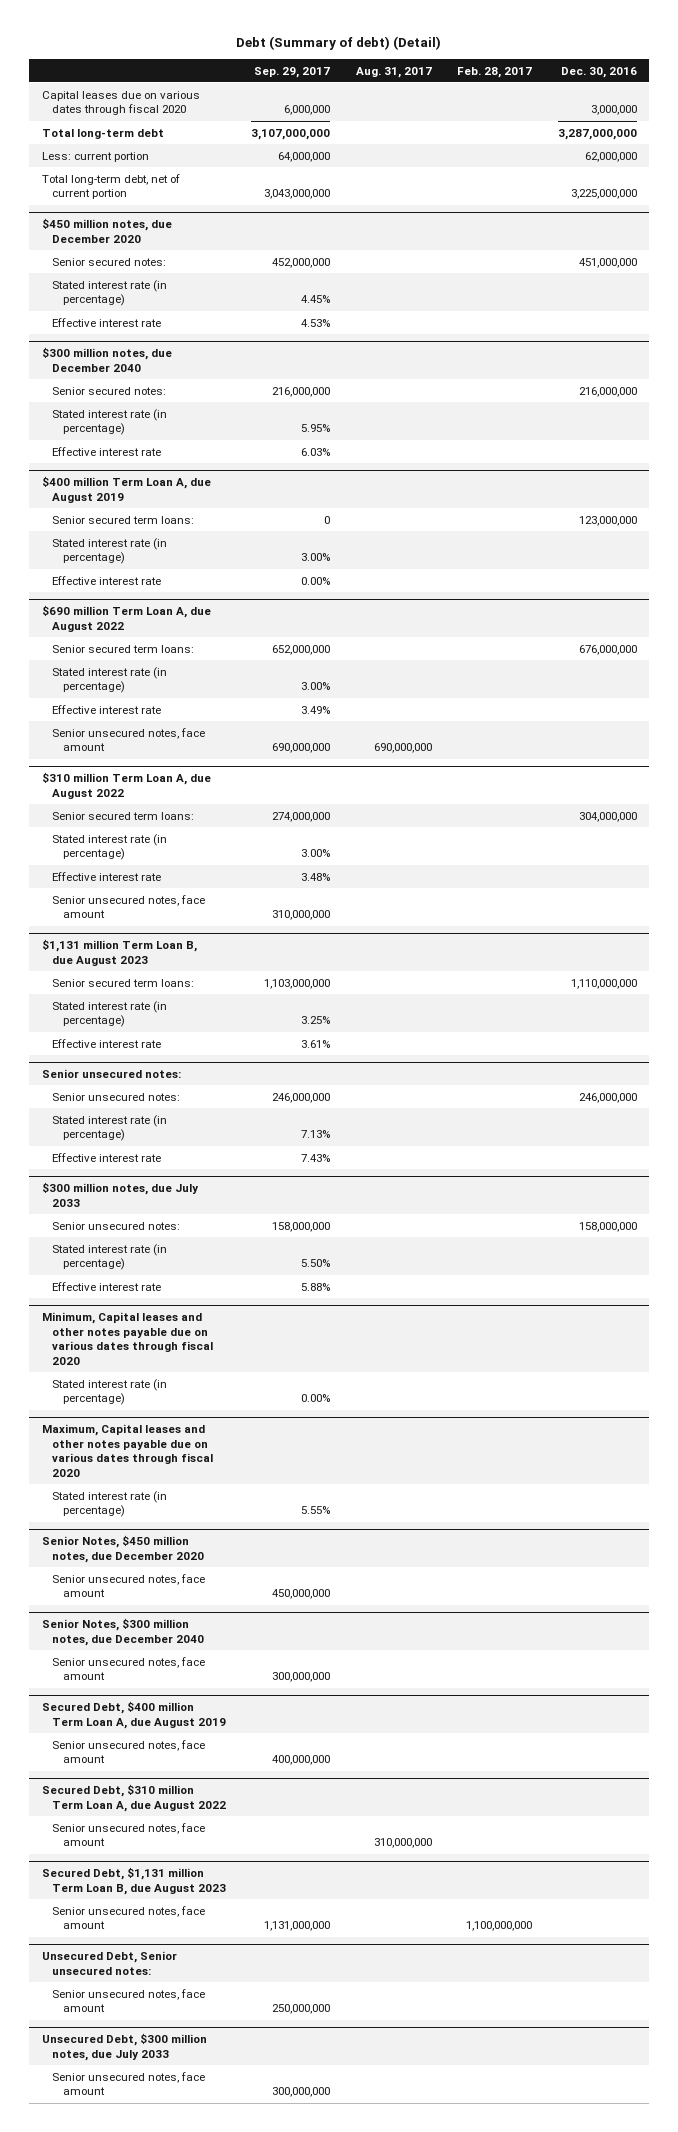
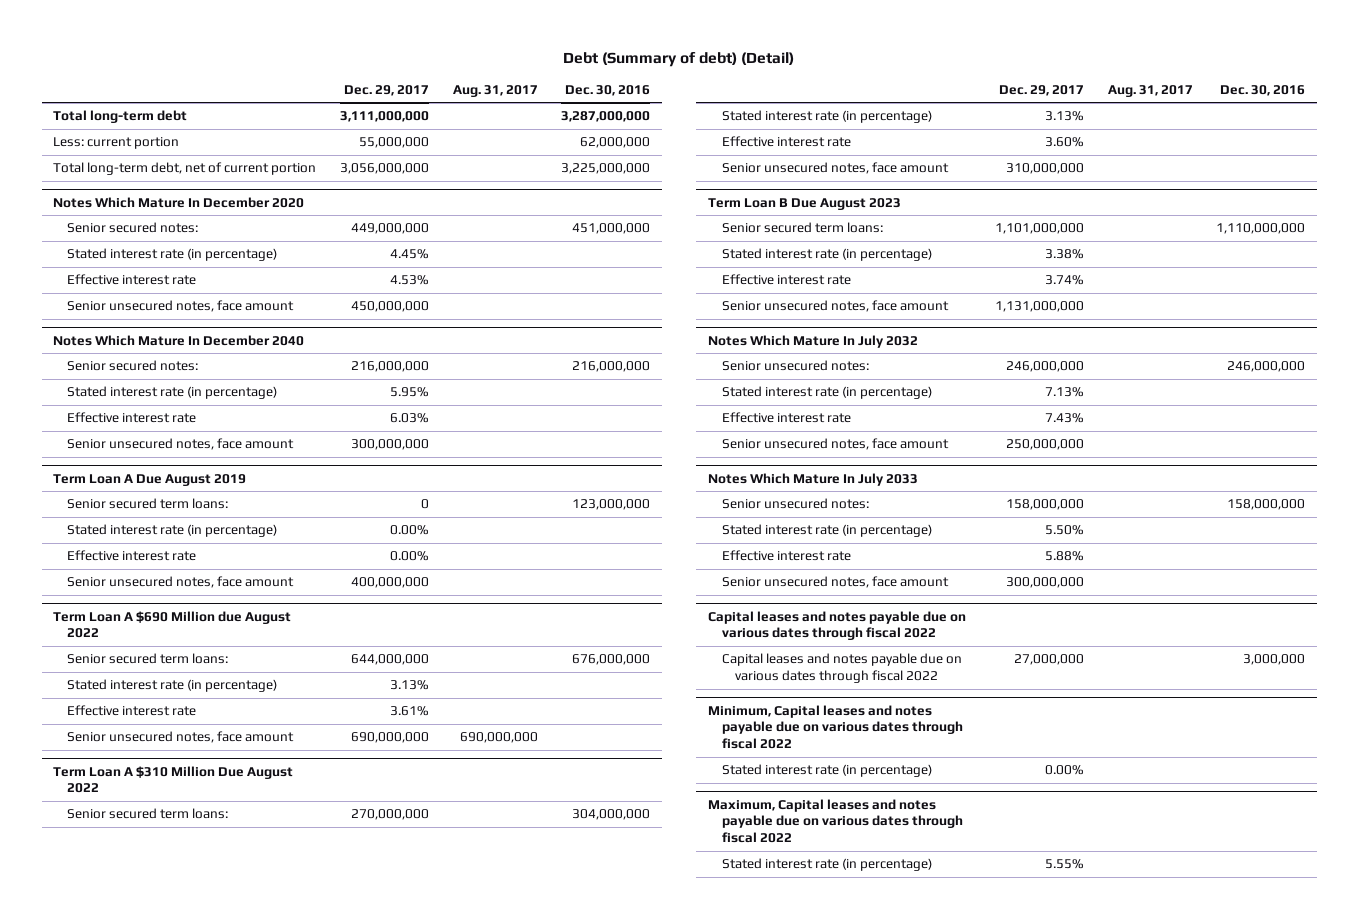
[254,66,331,78] Sep. 29, 2017 -> none
[457,66,533,78] Feb. 28, 2017 -> none
none -> [344,84,430,96] Dec. 29, 2017
[41,90,200,116] Capital leases due on various dates through fiscal 2020 -> none
[41,217,172,243] $450 million notes, due December 2020 -> [53,196,305,208] Notes Which Mature In December 2020
none -> [67,300,295,313] Senior unsecured notes, face amount
[41,346,172,372] $300 million notes, due December 2040 -> [53,334,305,346] Notes Which Mature In December 2040
none -> [67,438,295,451] Senior unsecured notes, face amount
[41,475,211,503] $400 million Term Loan A, due August 2019 -> [53,473,247,486] Term Loan A Due August 2019
none -> [67,576,295,589] Senior unsecured notes, face amount
[41,604,211,632] $690 million Term Loan A, due August 2022 -> [53,610,292,639] Term Loan A $690 Million due August 2022
[41,771,211,799] $310 million Term Loan A, due August 2022 -> [53,765,294,794] Term Loan A $310 Million Due August 2022
[41,938,197,966] $1,131 million Term Loan B, due August 2023 -> [708,197,902,210] Term Loan B Due August 2023
none -> [721,300,949,313] Senior unsecured notes, face amount
[41,1068,181,1078] Senior unsecured notes: -> [708,334,919,348] Notes Which Mature In July 2032
none -> [721,438,949,451] Senior unsecured notes, face amount
[41,1181,199,1207] $300 million notes, due July 2033 -> [708,472,919,486] Notes Which Mature In July 2033
none -> [721,576,949,589] Senior unsecured notes, face amount
none -> [708,610,967,641] Capital leases and notes payable due on various dates through fiscal 2022
none -> [721,653,962,684] Capital leases and notes payable due on various dates through fiscal 2022
[41,1311,214,1365] Minimum, Capital leases and other notes payable due on various dates through fiscal 2020 -> [708,704,963,749] Minimum, Capital leases and notes payable due on various dates through fiscal 2022
[41,1423,214,1477] Maximum, Capital leases and other notes payable due on various dates through fiscal 2020 -> [708,798,963,843] Maximum, Capital leases and notes payable due on various dates through fiscal 2022
[41,1534,205,1563] Senior Notes, $450 million notes, due December 2020 -> none
[52,1573,206,1598] Senior unsecured notes, face amount -> none
[41,1617,205,1646] Senior Notes, $300 million notes, due December 2040 -> none
[52,1656,206,1681] Senior unsecured notes, face amount -> none
[41,1700,227,1729] Secured Debt, $400 million Term Loan A, due August 2019 -> none
[52,1739,206,1764] Senior unsecured notes, face amount -> none
[41,1783,227,1812] Secured Debt, $310 million Term Loan A, due August 2022 -> none
[52,1822,206,1847] Senior unsecured notes, face amount -> none
[41,1866,227,1895] Secured Debt, $1,131 million Term Loan B, due August 2023 -> none
[52,1905,206,1930] Senior unsecured notes, face amount -> none
[41,1950,177,1975] Unsecured Debt, Senior unsecured notes: -> none
[52,1988,206,2013] Senior unsecured notes, face amount -> none
[41,2032,207,2061] Unsecured Debt, $300 million notes, due July 2033 -> none
[52,2071,206,2096] Senior unsecured notes, face amount -> none

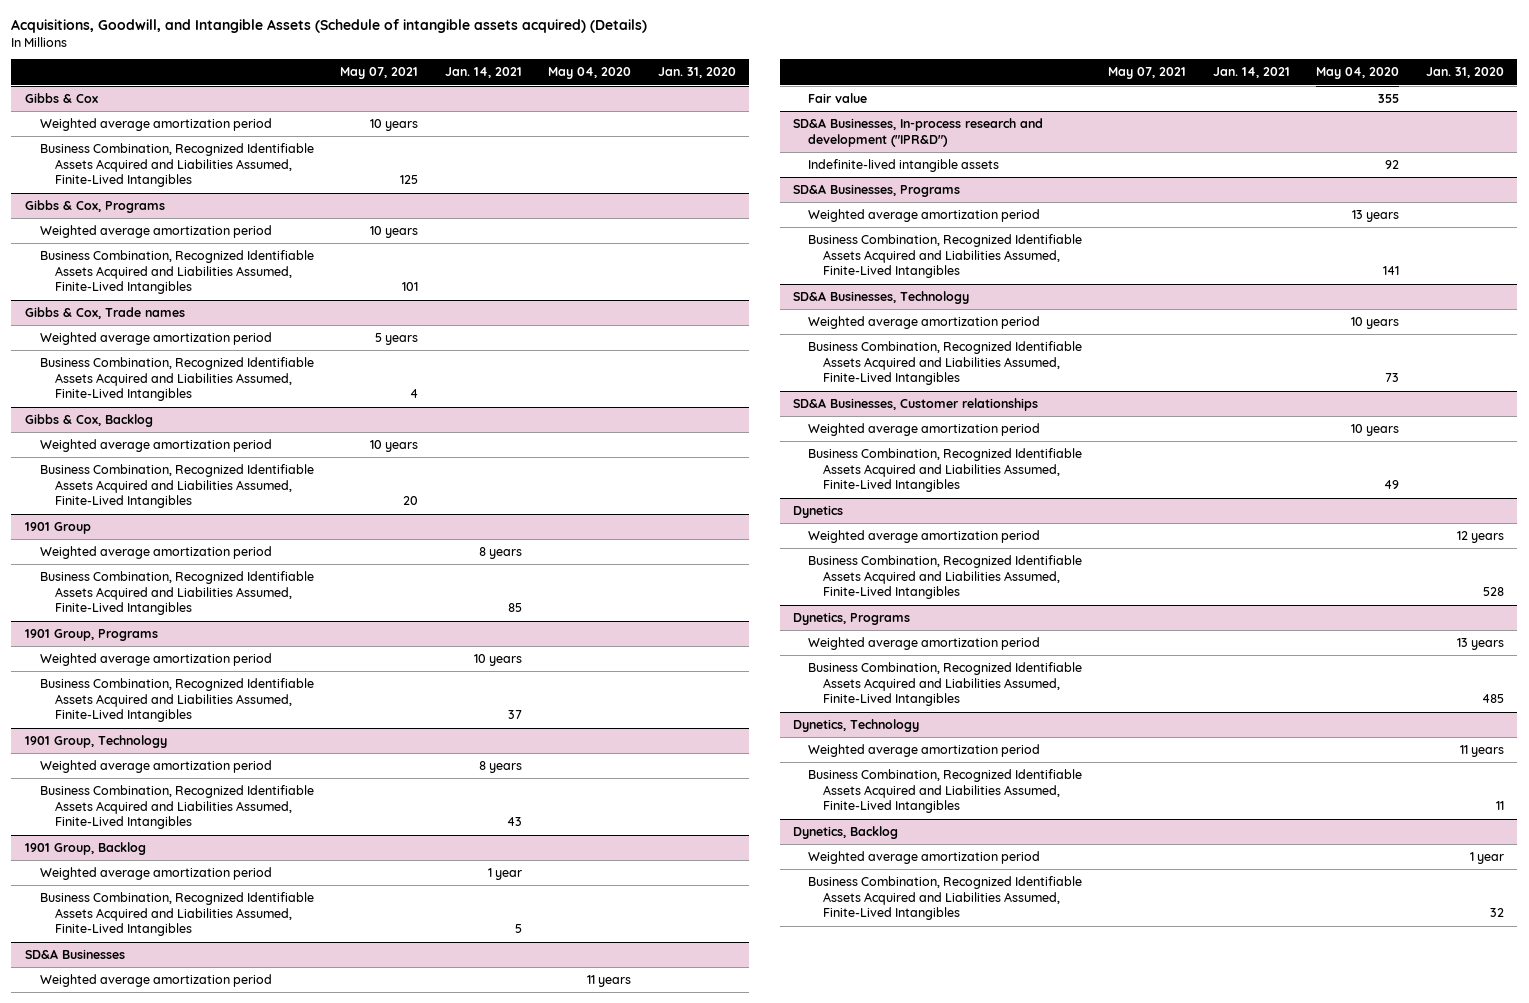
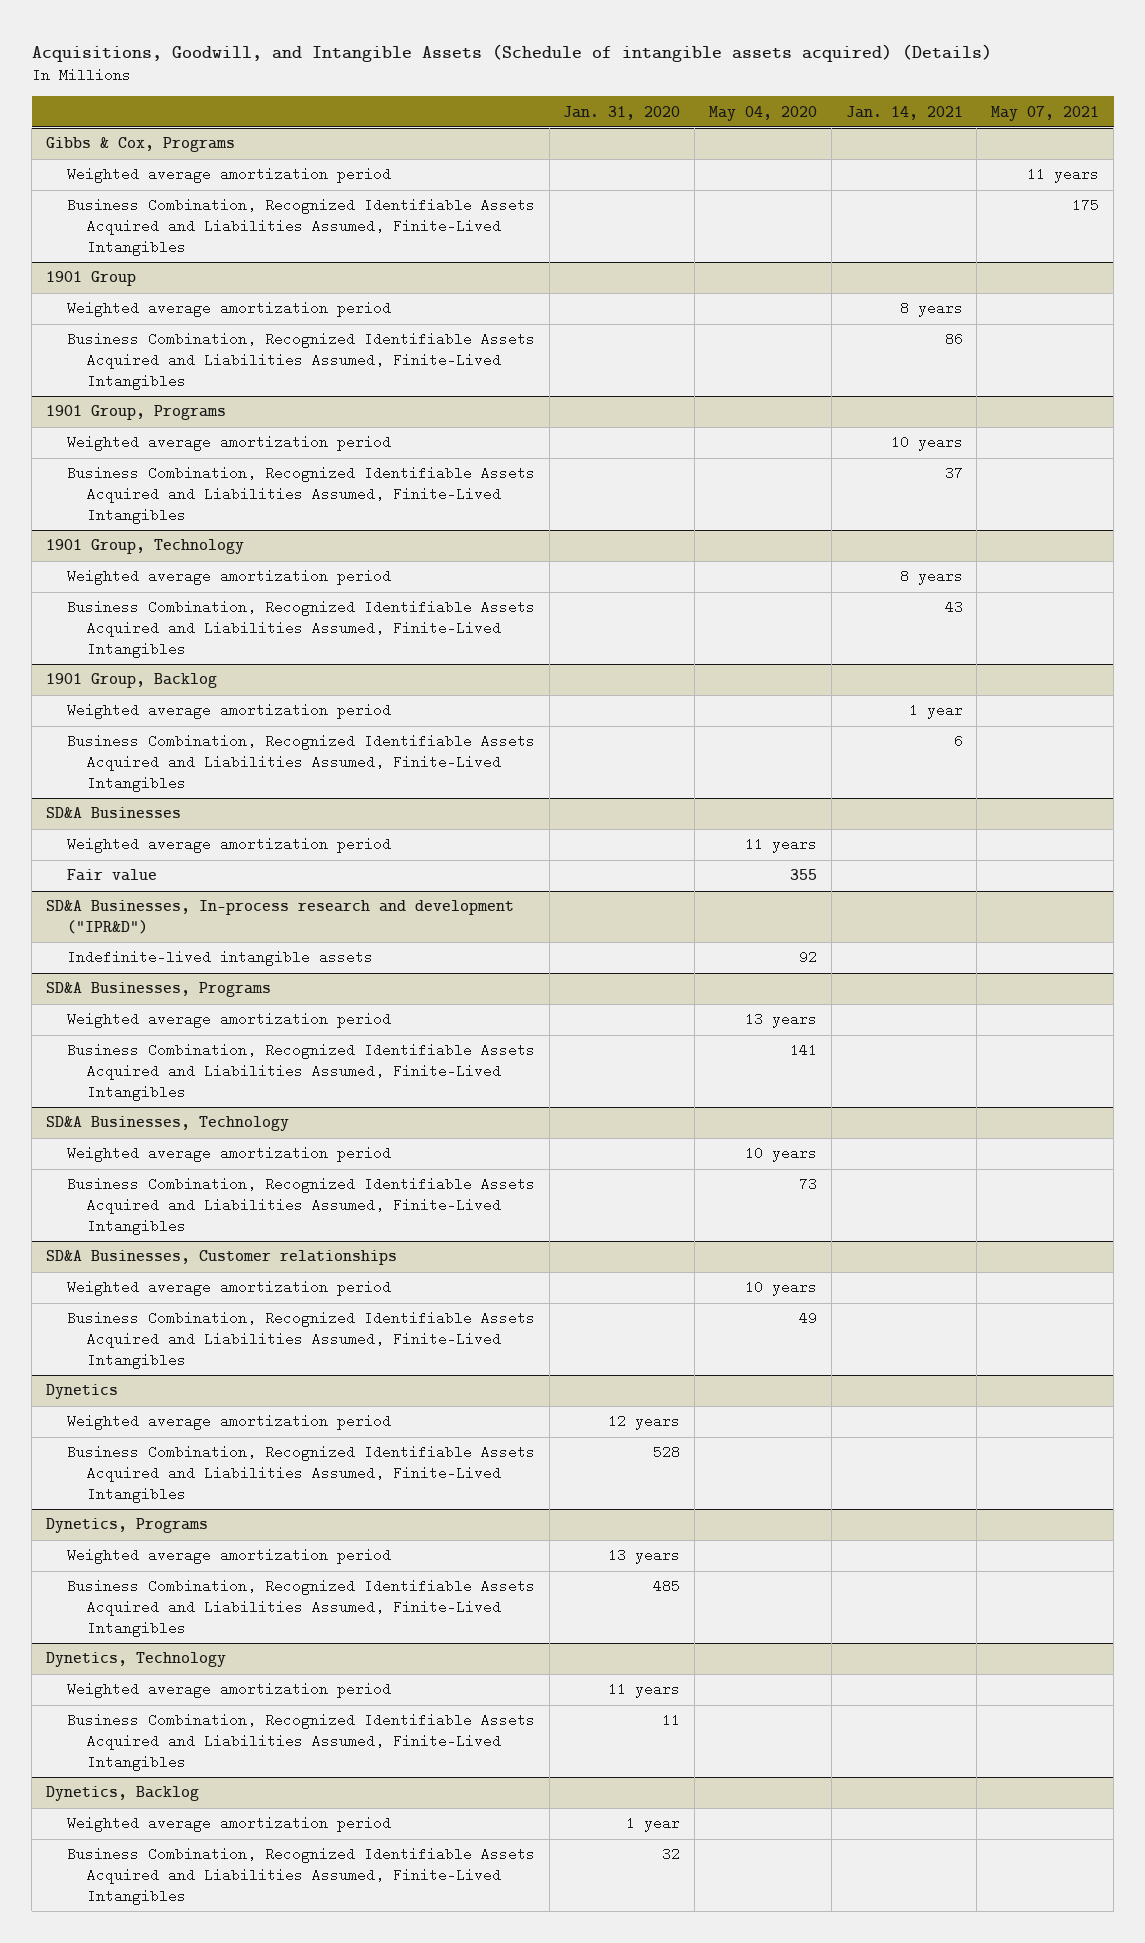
[24,93,98,104] Gibbs & Cox -> none
[39,118,272,132] Weighted average amortization period -> none
[39,143,314,188] Business Combination, Recognized Identifiable Assets Acquired and Liabilities Assumed, Finite-Lived Intangibles -> none
[24,307,185,320] Gibbs & Cox, Trade names -> none
[39,332,272,346] Weighted average amortization period -> none
[39,357,314,402] Business Combination, Recognized Identifiable Assets Acquired and Liabilities Assumed, Finite-Lived Intangibles -> none
[24,414,153,428] Gibbs & Cox, Backlog -> none
[39,439,272,453] Weighted average amortization period -> none
[39,464,314,509] Business Combination, Recognized Identifiable Assets Acquired and Liabilities Assumed, Finite-Lived Intangibles -> none
[370,226,419,239] 10 years -> [1027,167,1100,184] 11 years
[402,282,419,292] 101 -> [1072,198,1100,213] 175
[507,603,522,613] 85 -> [944,332,963,347] 86
[514,924,522,934] 5 -> [953,734,963,749] 6

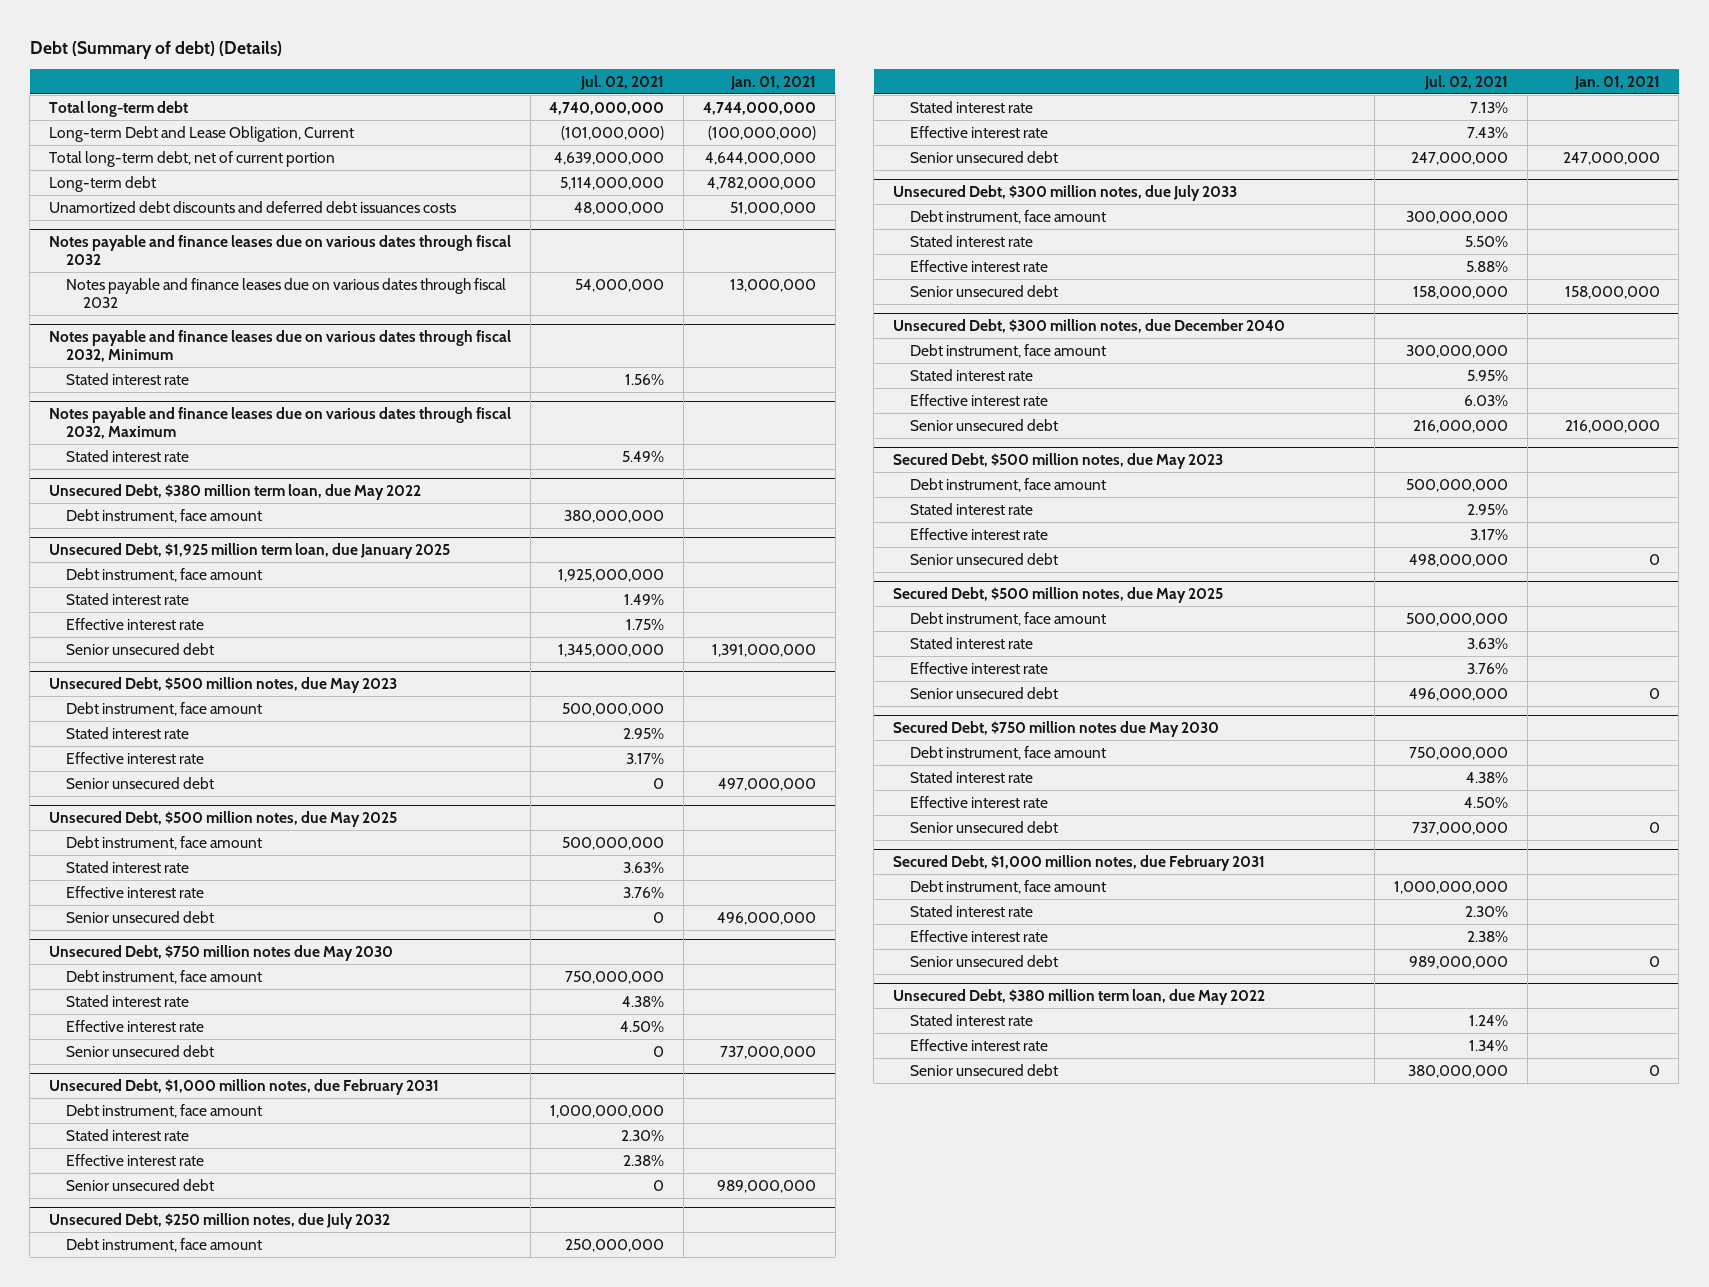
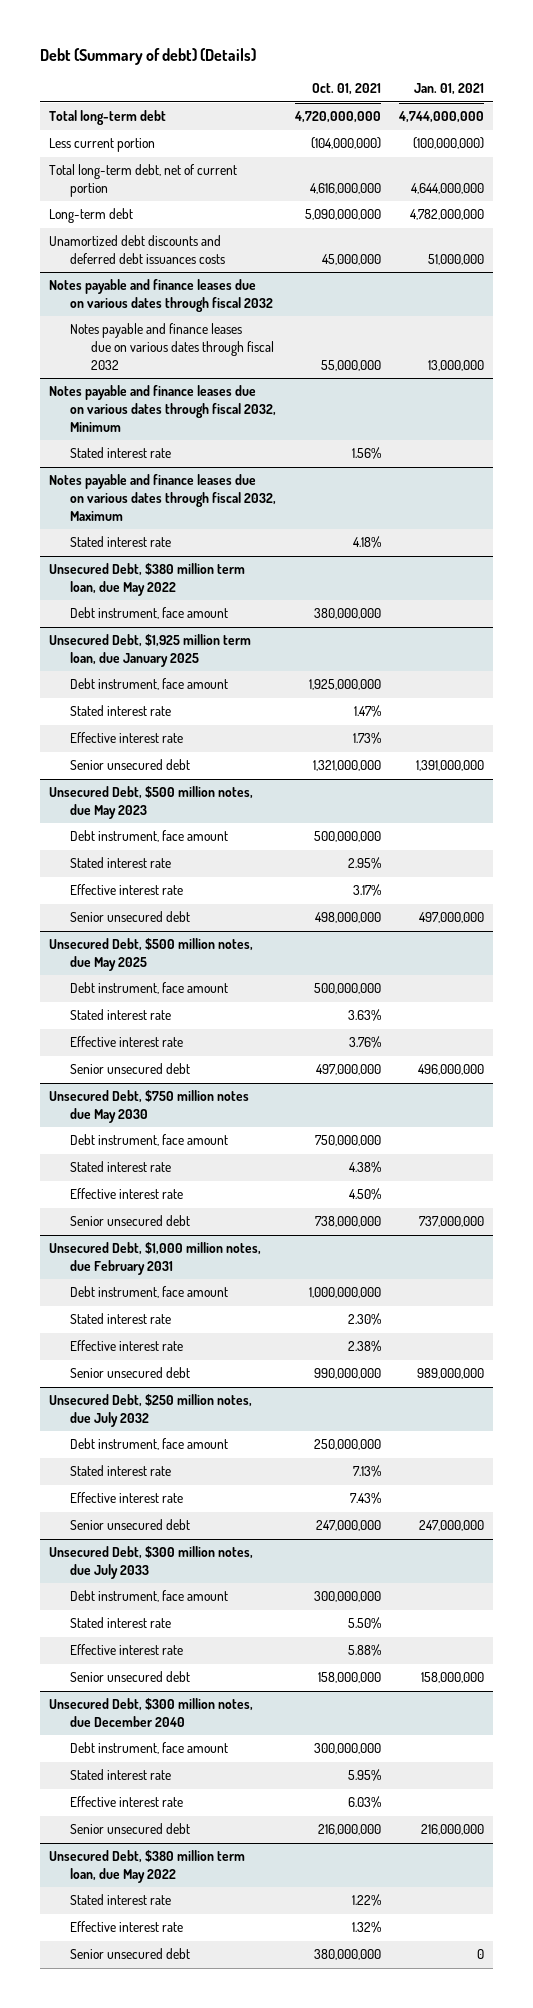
[580,74,665,90] Jul. 02, 2021 -> none
none -> [311,83,381,96] Oct. 01, 2021
[48,125,354,142] Long-term Debt and Lease Obligation, Current -> [49,138,156,153] Less current portion
[892,453,1223,470] Secured Debt, $500 million notes, due May 2023 -> none
[909,477,1106,492] Debt instrument, face amount -> none
[909,502,1033,515] Stated interest rate -> none
[909,527,1048,540] Effective interest rate -> none
[909,552,1058,565] Senior unsecured debt -> none
[892,587,1223,604] Secured Debt, $500 million notes, due May 2025 -> none
[909,611,1106,626] Debt instrument, face amount -> none
[909,636,1033,649] Stated interest rate -> none
[909,661,1048,674] Effective interest rate -> none
[909,686,1058,699] Senior unsecured debt -> none
[892,721,1219,738] Secured Debt, $750 million notes due May 2030 -> none
[909,745,1106,760] Debt instrument, face amount -> none
[909,770,1033,783] Stated interest rate -> none
[909,795,1048,808] Effective interest rate -> none
[909,820,1058,833] Senior unsecured debt -> none
[892,855,1265,872] Secured Debt, $1,000 million notes, due February 2031 -> none
[909,879,1106,894] Debt instrument, face amount -> none
[909,904,1033,917] Stated interest rate -> none
[909,929,1048,942] Effective interest rate -> none
[909,954,1058,967] Senior unsecured debt -> none

